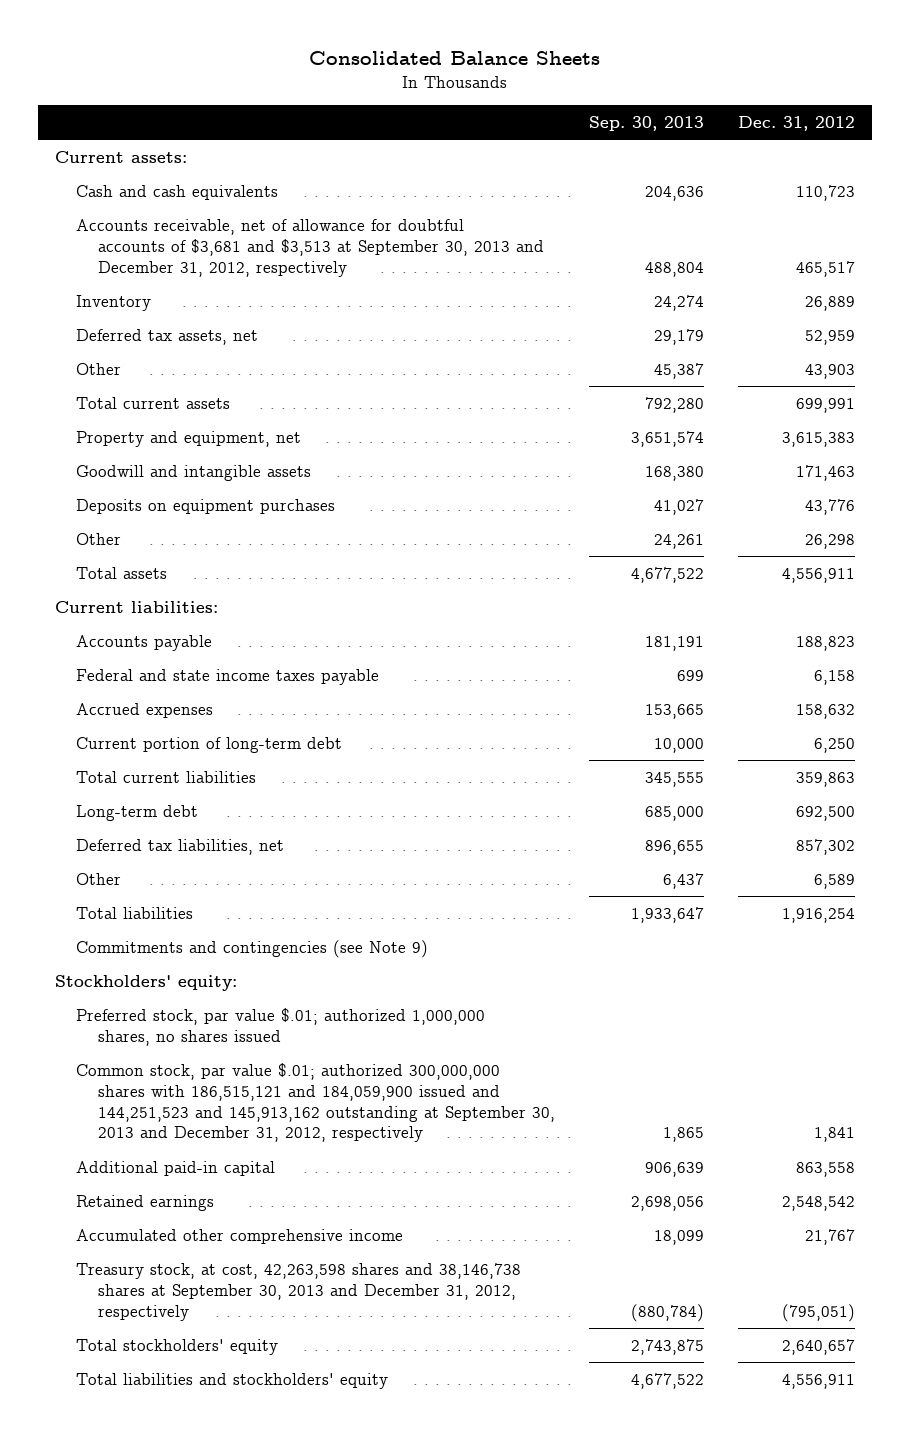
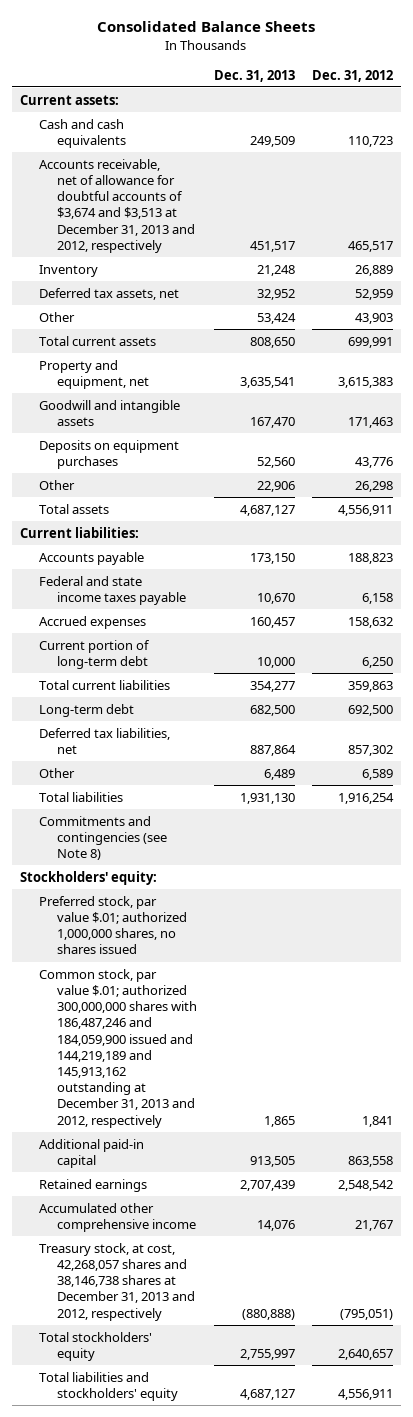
[588,116,704,132] Sep. 30, 2013 -> none
none -> [214,69,296,82] Dec. 31, 2013
[76,219,544,277] Accounts receivable, net of allowance for doubtful accounts of $3,681 and $3,513 at September 30, 2013 and December 31, 2012, respectively -> [38,158,196,253] Accounts receivable, net of allowance for doubtful accounts of $3,674 and $3,513 at December 31, 2013 and 2012, respectively
[76,940,429,959] Commitments and contingencies (see Note 9) -> [38,815,168,861] Commitments and contingencies (see Note 8)
[76,1063,555,1143] Common stock, par value $.01; authorized 300,000,000 shares with 186,515,121 and 184,059,900 issued and 144,251,523 and 145,913,162 outstanding at September 30, 2013 and December 31, 2012, respectively -> [38,968,198,1128] Common stock, par value $.01; authorized 300,000,000 shares with 186,487,246 and 184,059,900 issued and 144,219,189 and 145,913,162 outstanding at December 31, 2013 and 2012, respectively
[76,1263,522,1321] Treasury stock, at cost, 42,263,598 shares and 38,146,738 shares at September 30, 2013 and December 31, 2012, respectively -> [38,1242,196,1321] Treasury stock, at cost, 42,268,057 shares and 38,146,738 shares at December 31, 2013 and 2012, respectively

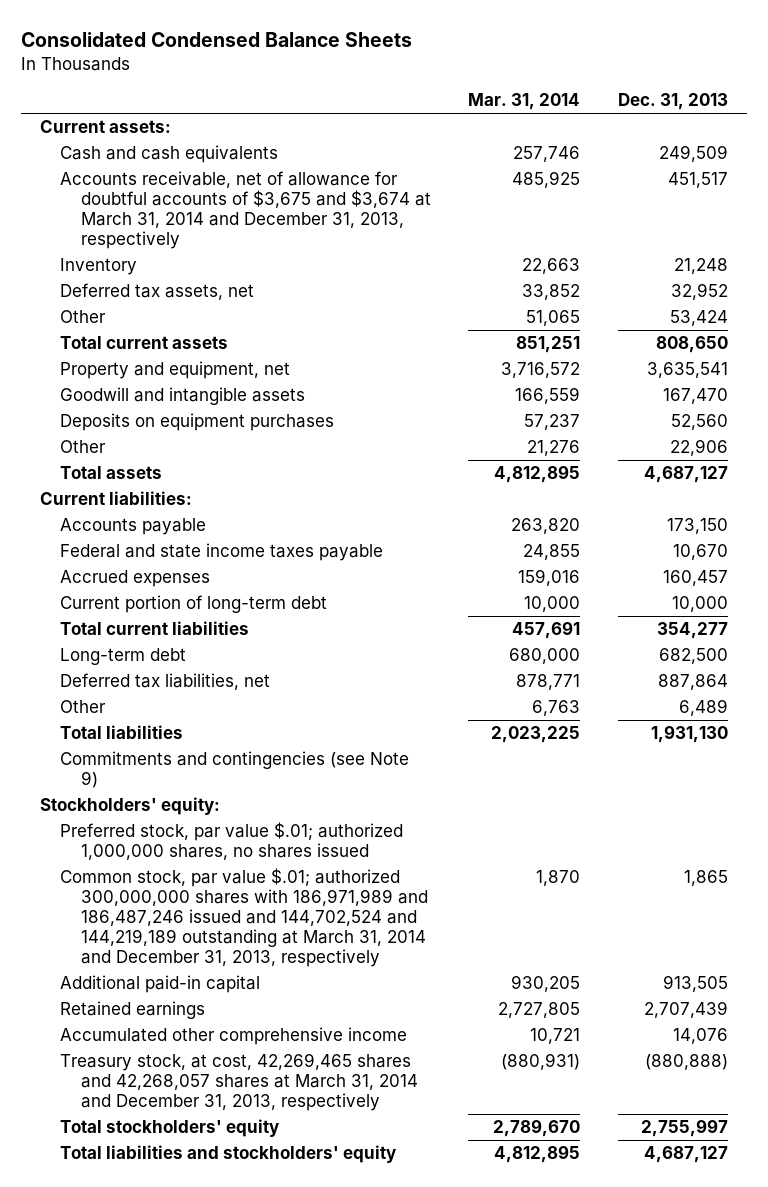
[97,21,316,33] Consolidated Balance Sheets -> [21,32,413,48] Consolidated Condensed Balance Sheets
[311,69,393,82] Dec. 31, 2012 -> none
none -> [468,93,581,111] Mar. 31, 2014
[38,158,196,253] Accounts receivable, net of allowance for doubtful accounts of $3,674 and $3,513 at December 31, 2013 and 2012, respectively -> [60,171,431,250] Accounts receivable, net of allowance for doubtful accounts of $3,675 and $3,674 at March 31, 2014 and December 31, 2013, respectively
[38,815,168,861] Commitments and contingencies (see Note 8) -> [60,751,410,789] Commitments and contingencies (see Note 9)
[38,968,198,1128] Common stock, par value $.01; authorized 300,000,000 shares with 186,487,246 and 184,059,900 issued and 144,219,189 and 145,913,162 outstanding at December 31, 2013 and 2012, respectively -> [60,868,428,968] Common stock, par value $.01; authorized 300,000,000 shares with 186,971,989 and 186,487,246 issued and 144,702,524 and 144,219,189 outstanding at March 31, 2014 and December 31, 2013, respectively
[38,1242,196,1321] Treasury stock, at cost, 42,268,057 shares and 38,146,738 shares at December 31, 2013 and 2012, respectively -> [60,1053,418,1112] Treasury stock, at cost, 42,269,465 shares and 42,268,057 shares at March 31, 2014 and December 31, 2013, respectively

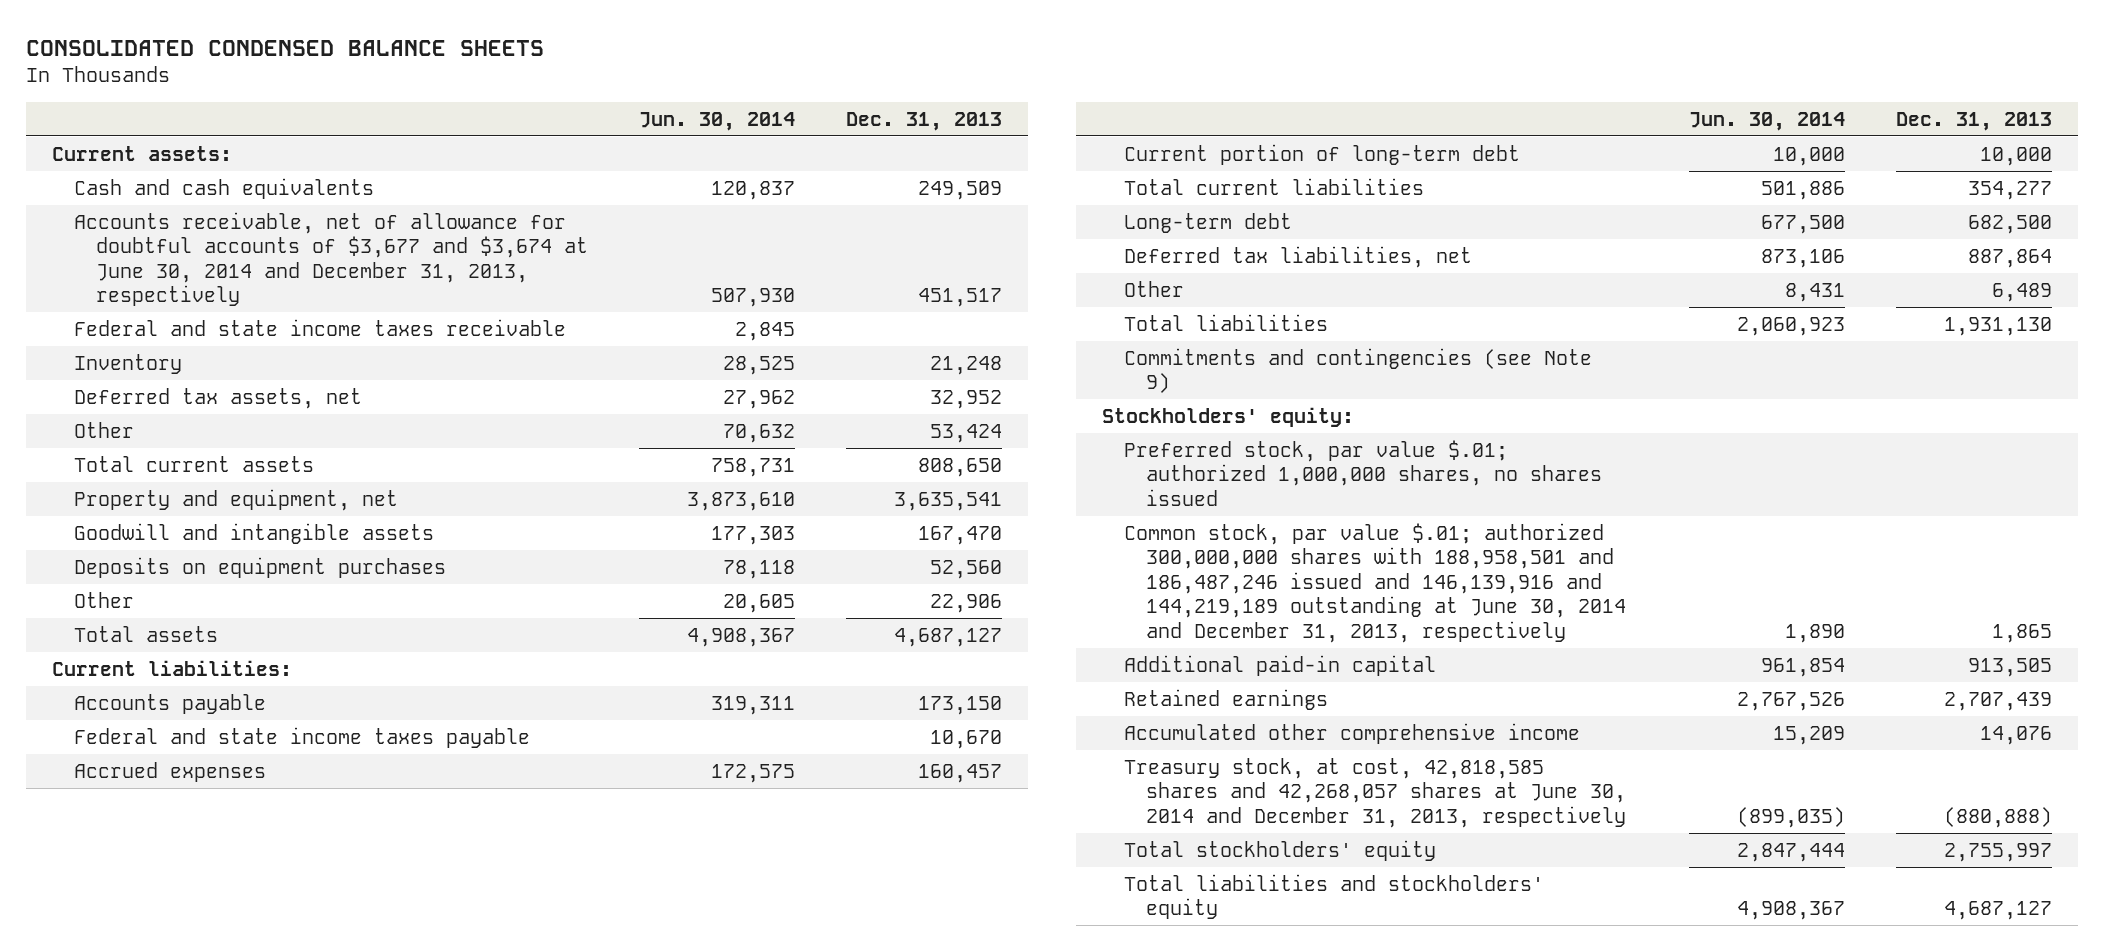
[21,32,413,48] Consolidated Condensed Balance Sheets -> [26,40,545,57] CONSOLIDATED CONDENSED BALANCE SHEETS
[468,93,581,111] Mar. 31, 2014 -> none
none -> [639,111,796,131] Jun. 30, 2014
[60,171,431,250] Accounts receivable, net of allowance for doubtful accounts of $3,675 and $3,674 at March 31, 2014 and December 31, 2013, respectively -> [73,211,588,307] Accounts receivable, net of allowance for doubtful accounts of $3,677 and $3,674 at June 30, 2014 and December 31, 2013, respectively
none -> [73,318,566,336] Federal and state income taxes receivable
[60,868,428,968] Common stock, par value $.01; authorized 300,000,000 shares with 186,971,989 and 186,487,246 issued and 144,702,524 and 144,219,189 outstanding at March 31, 2014 and December 31, 2013, respectively -> [1123,522,1626,643] Common stock, par value $.01; authorized 300,000,000 shares with 188,958,501 and 186,487,246 issued and 146,139,916 and 144,219,189 outstanding at June 30, 2014 and December 31, 2013, respectively
[60,1053,418,1112] Treasury stock, at cost, 42,269,465 shares and 42,268,057 shares at March 31, 2014 and December 31, 2013, respectively -> [1123,757,1626,828] Treasury stock, at cost, 42,818,585 shares and 42,268,057 shares at June 30, 2014 and December 31, 2013, respectively

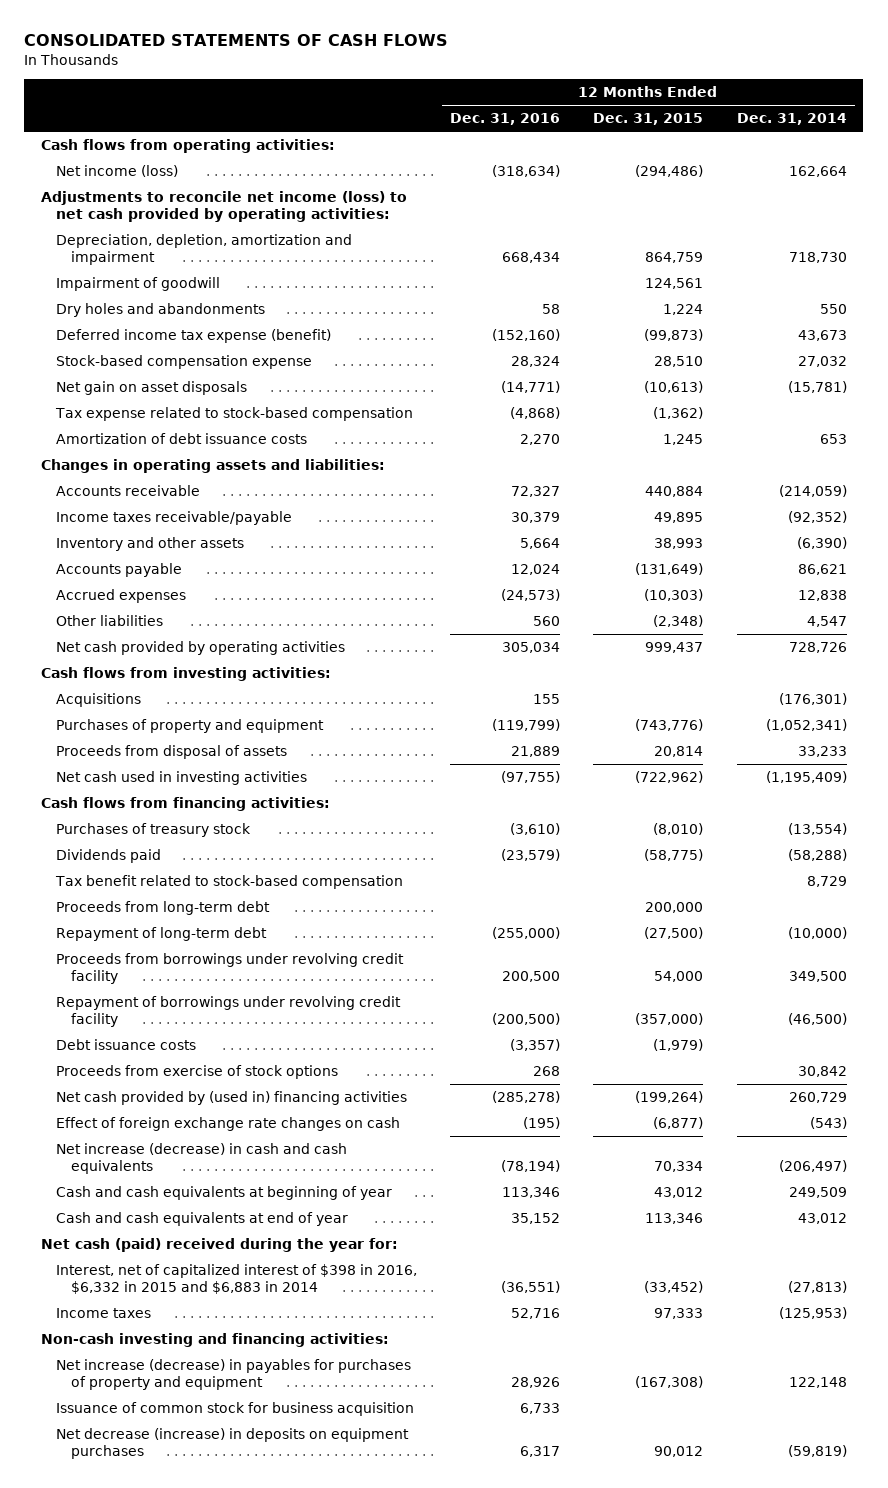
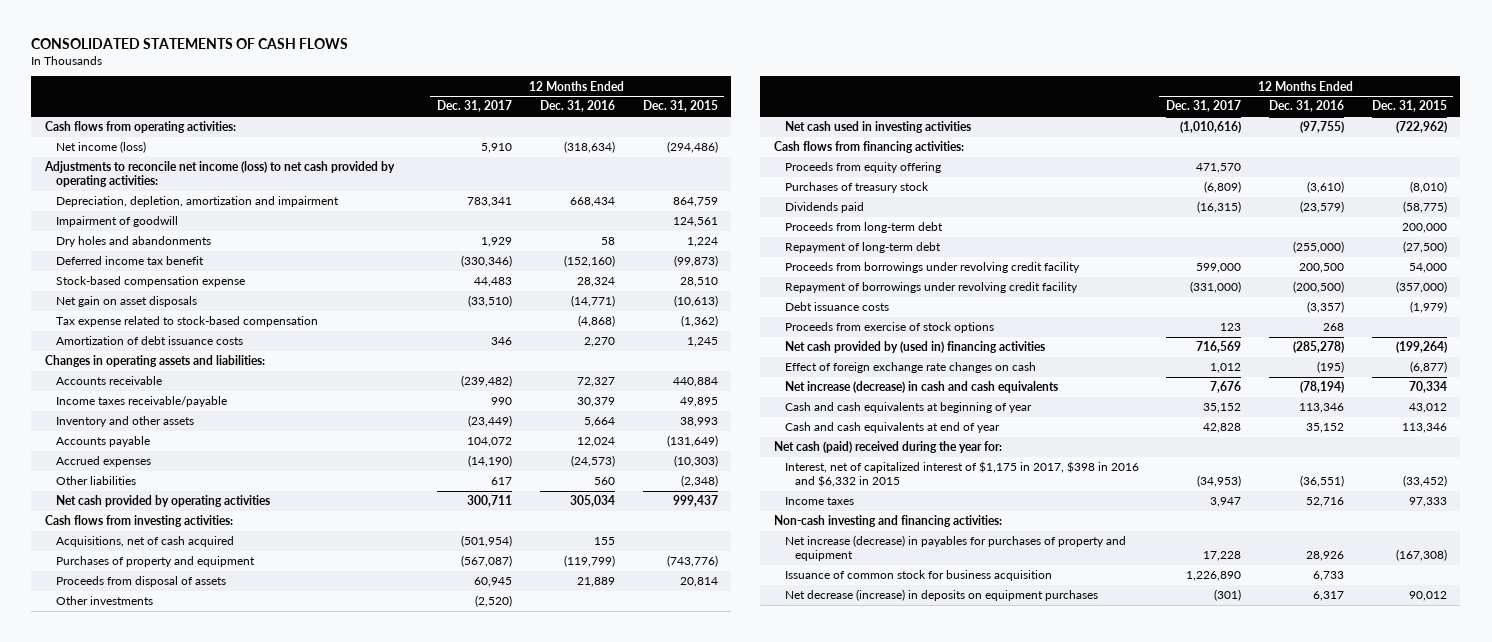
[736,113,847,126] Dec. 31, 2014 -> none
none -> [437,100,513,113] Dec. 31, 2017
[55,329,331,344] Deferred income tax expense (benefit) -> [55,256,204,266] Deferred income tax benefit
[55,693,141,708] Acquisitions -> [55,536,234,548] Acquisitions, net of cash acquired
none -> [55,596,153,606] Other investments
none -> [784,162,941,174] Proceeds from equity offering
[54,875,403,890] Tax benefit related to stock-based compensation -> none
[55,1264,417,1295] Interest, net of capitalized interest of $398 in 2016, $6,332 in 2015 and $6,883 in 2014 -> [784,461,1139,488] Interest, net of capitalized interest of $1,175 in 2017, $398 in 2016 and $6,332 in 2015

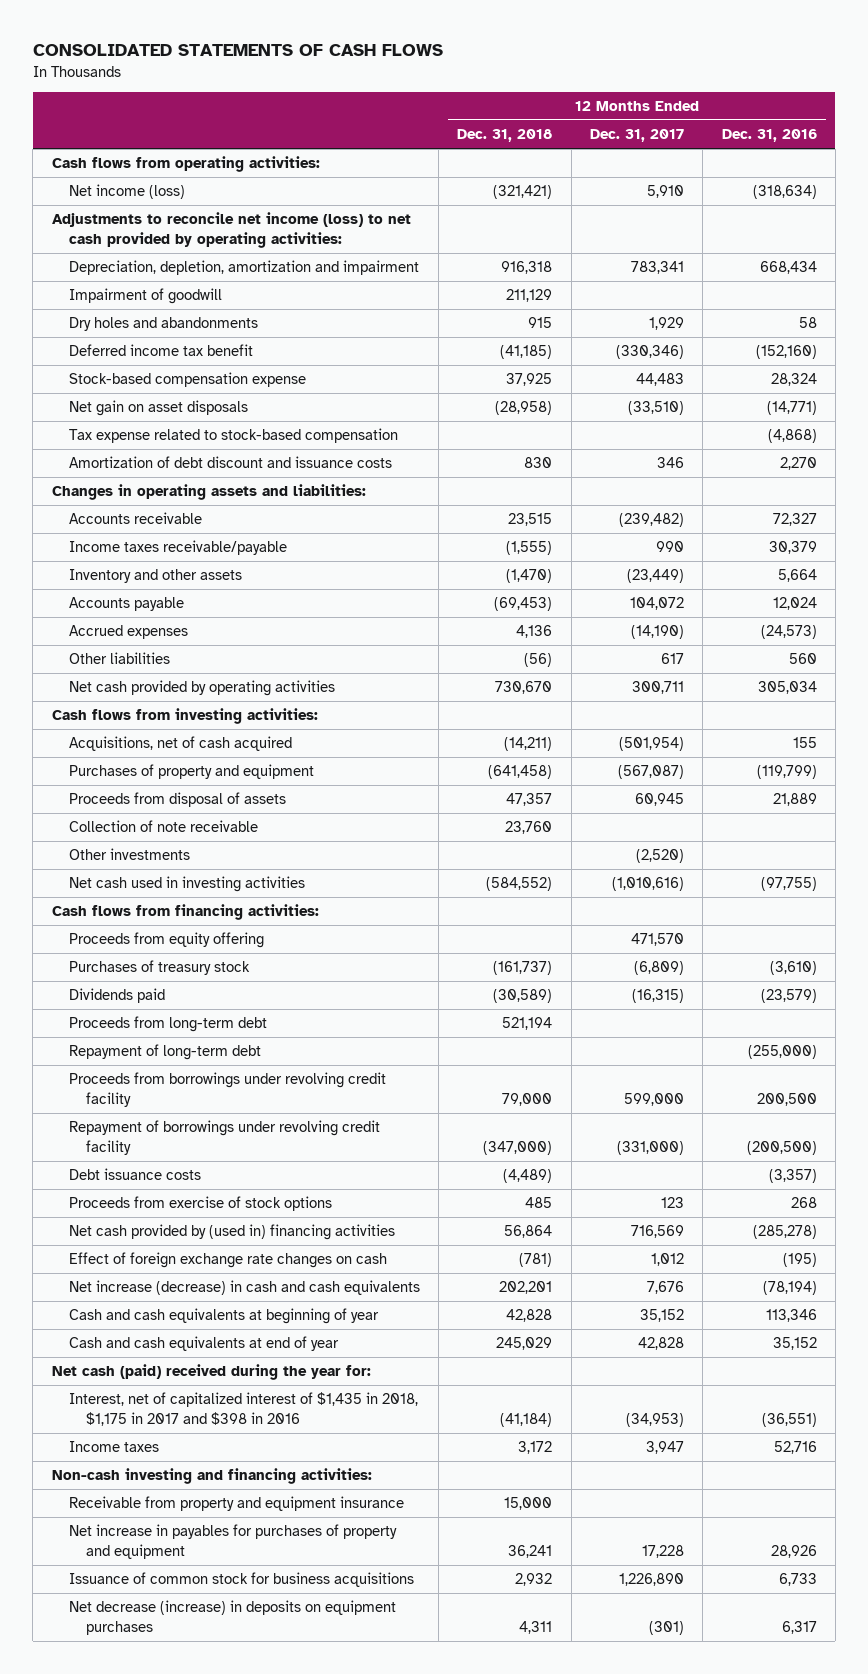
[642,100,718,113] Dec. 31, 2015 -> none
none -> [457,129,553,143] Dec. 31, 2018
[55,336,243,346] Amortization of debt issuance costs -> [68,456,392,469] Amortization of debt discount and issuance costs
none -> [68,820,258,833] Collection of note receivable
[784,461,1139,488] Interest, net of capitalized interest of $1,175 in 2017, $398 in 2016 and $6,332 in 2015 -> [68,1392,418,1426] Interest, net of capitalized interest of $1,435 in 2018, $1,175 in 2017 and $398 in 2016
none -> [68,1496,404,1512] Receivable from property and equipment insurance
[784,535,1126,562] Net increase (decrease) in payables for purchases of property and equipment -> [68,1524,397,1559] Net increase in payables for purchases of property and equipment
[784,570,1052,582] Issuance of common stock for business acquisition -> [68,1572,414,1588] Issuance of common stock for business acquisitions

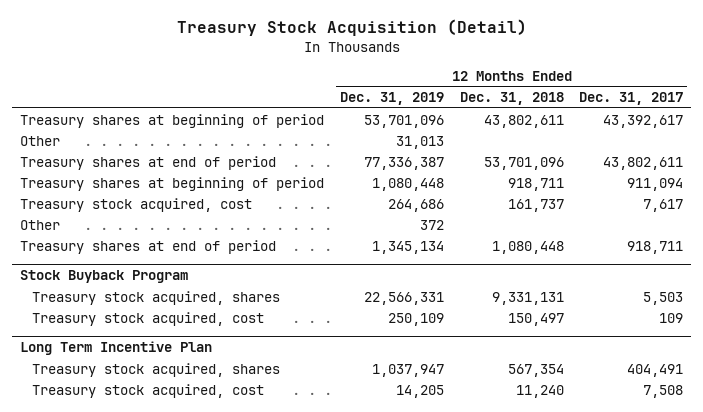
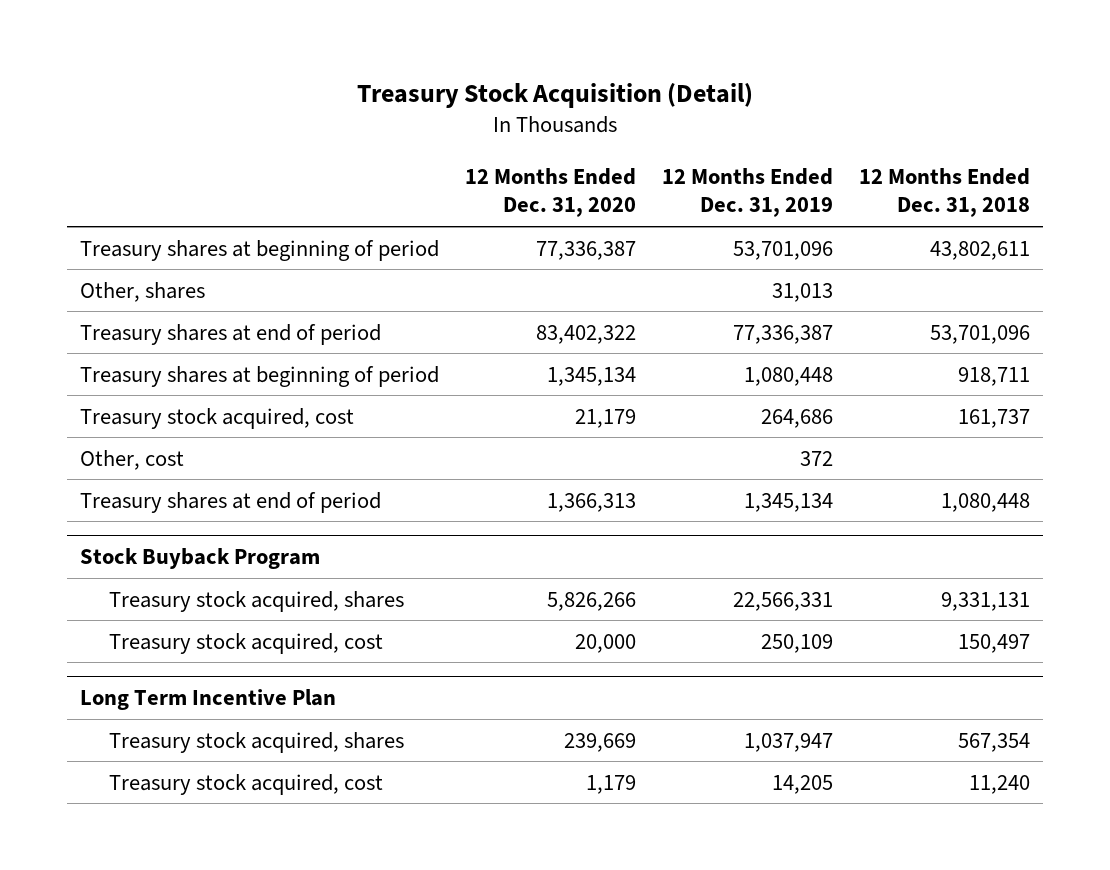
[579,92,684,106] Dec. 31, 2017 -> none
none -> [464,167,636,218] 12 Months Ended Dec. 31, 2020
[19,135,60,146] Other -> [79,281,205,302] Other, shares
[19,219,60,230] Other -> [79,449,184,470] Other, cost

